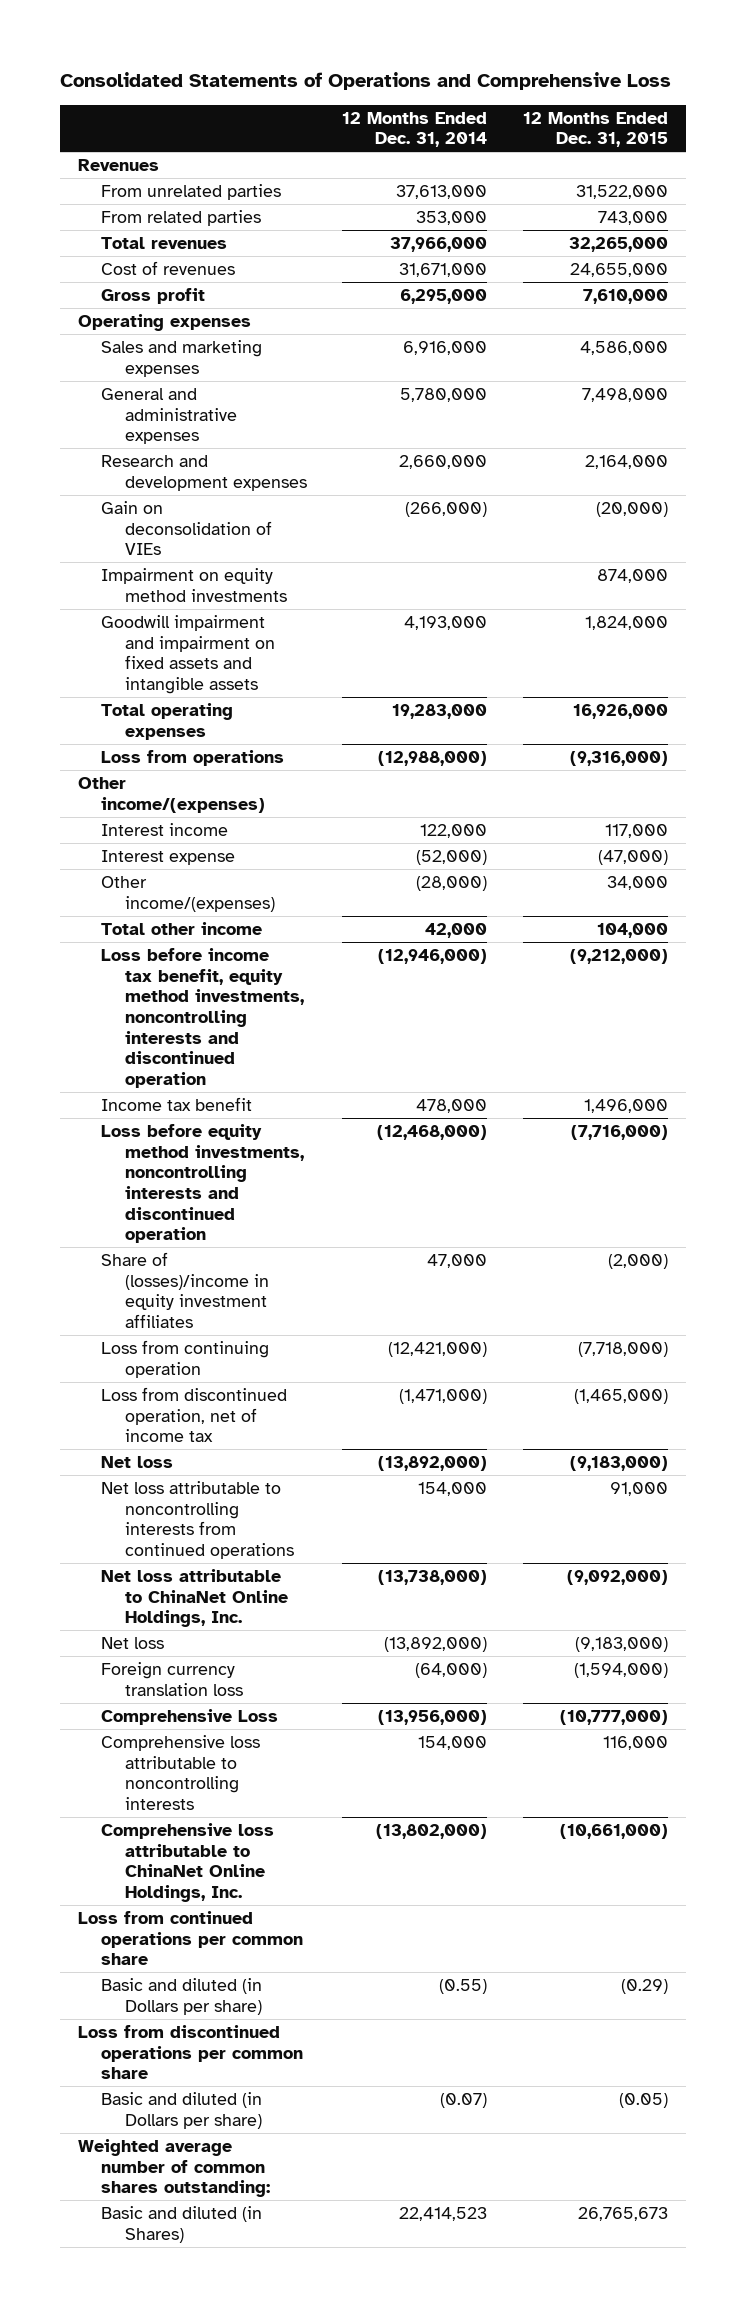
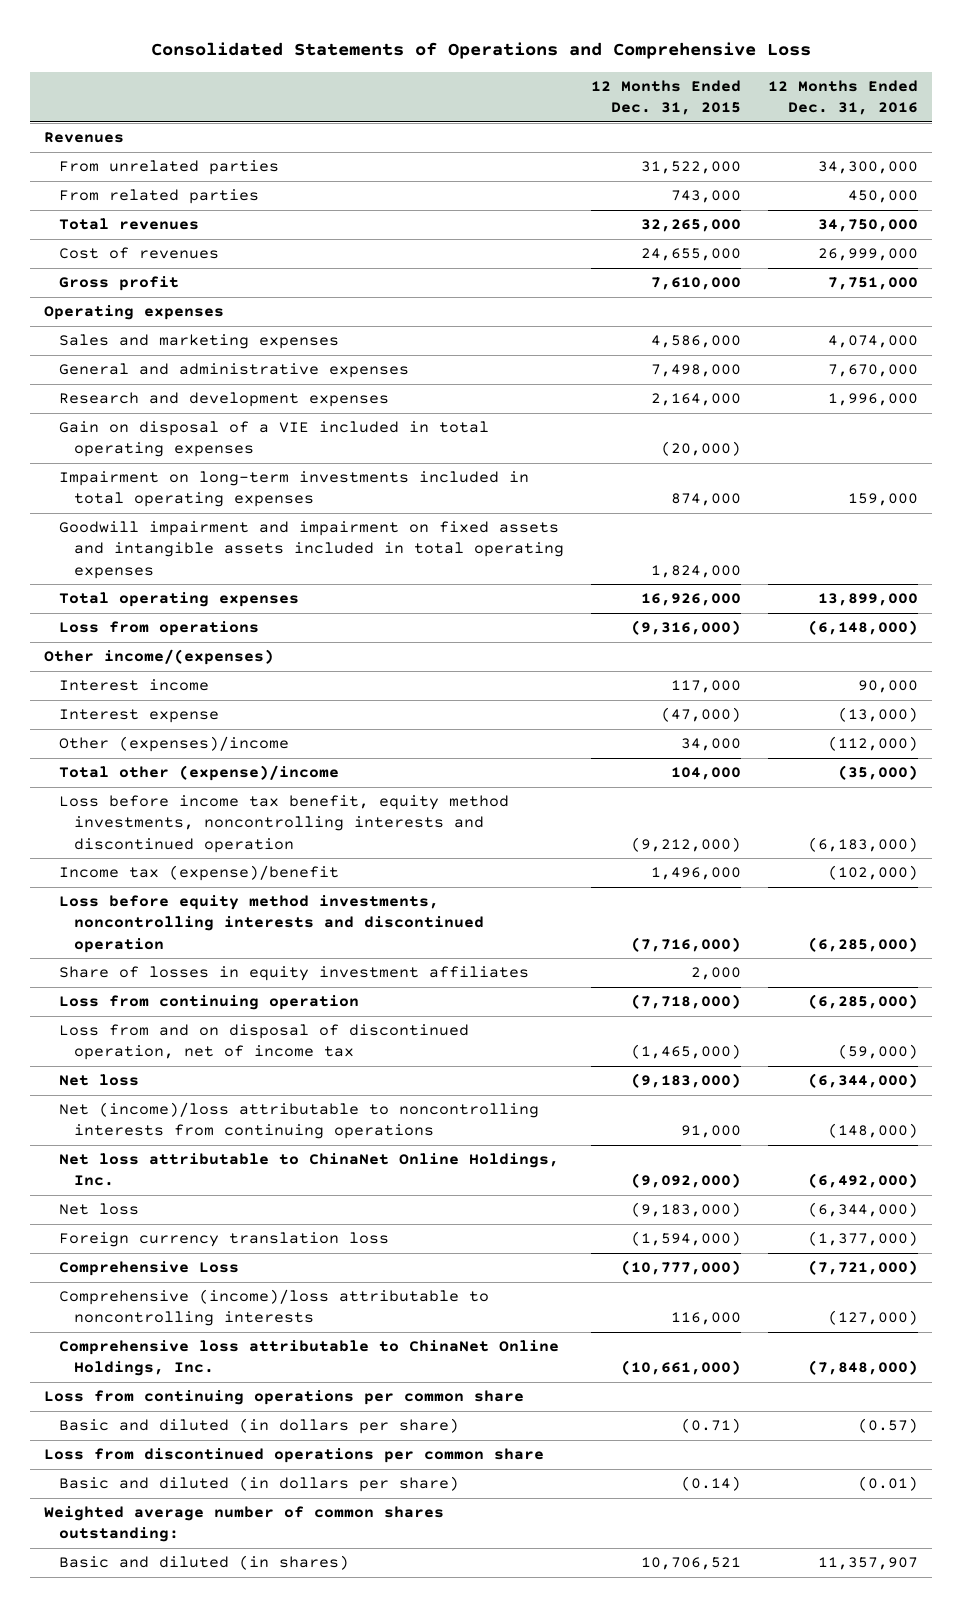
[342,111,488,148] 12 Months Ended Dec. 31, 2014 -> none
none -> [768,80,919,116] 12 Months Ended Dec. 31, 2016
[101,500,272,556] Gain on deconsolidation of VIEs -> [58,421,489,458] Gain on disposal of a VIE included in total operating expenses
[101,567,287,602] Impairment on equity method investments -> [58,471,529,508] Impairment on long-term investments included in total operating expenses
[101,614,275,694] Goodwill impairment and impairment on fixed assets and intangible assets -> [58,521,565,579] Goodwill impairment and impairment on fixed assets and intangible assets included in total operating expenses
[101,875,275,912] Other income/(expenses) -> [58,736,289,753] Other (expenses)/income
[101,921,263,935] Total other income -> [58,765,339,782] Total other (expense)/income
[101,1096,253,1111] Income tax benefit -> [58,865,339,882] Income tax (expense)/benefit
[101,1251,269,1328] Share of (losses)/income in equity investment affiliates -> [58,966,529,982] Share of losses in equity investment affiliates
[607,1253,668,1269] (2,000) -> [691,967,742,981] 2,000
[101,1386,288,1443] Loss from discontinued operation, net of income tax -> [58,1024,469,1061] Loss from and on disposal of discontinued operation, net of income tax
[101,1480,294,1559] Net loss attributable to noncontrolling interests from continued operations -> [58,1102,539,1140] Net (income)/loss attributable to noncontrolling interests from continuing operations
[101,1734,261,1810] Comprehensive loss attributable to noncontrolling interests -> [58,1289,489,1327] Comprehensive (income)/loss attributable to noncontrolling interests
[77,1910,304,1966] Loss from continued operations per common share -> [43,1390,524,1406] Loss from continuing operations per common share
[101,1977,263,2015] Basic and diluted (in Dollars per share) -> [58,1418,459,1435] Basic and diluted (in dollars per share)
[620,1978,668,1994] (0.29) -> [681,1418,742,1434] (0.71)
[101,2091,263,2129] Basic and diluted (in Dollars per share) -> [58,1476,459,1493] Basic and diluted (in dollars per share)
[618,2092,668,2108] (0.05) -> [681,1476,742,1492] (0.14)
[101,2205,263,2243] Basic and diluted (in Shares) -> [58,1555,349,1571] Basic and diluted (in shares)
[577,2206,668,2221] 26,765,673 -> [641,1557,742,1571] 10,706,521

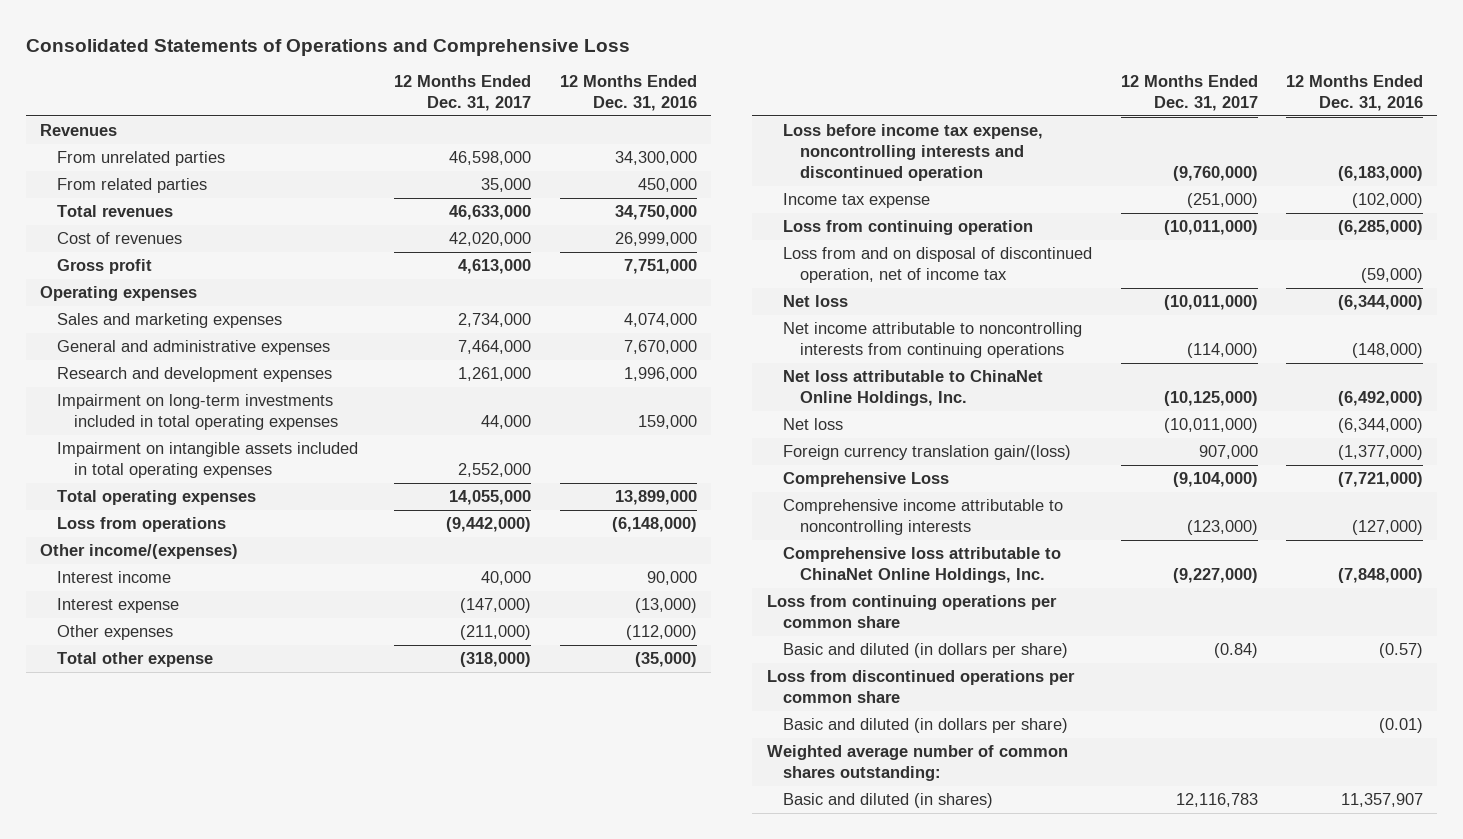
[591,80,742,116] 12 Months Ended Dec. 31, 2015 -> none
none -> [394,75,532,112] 12 Months Ended Dec. 31, 2017
[58,421,489,458] Gain on disposal of a VIE included in total operating expenses -> none
[58,521,565,579] Goodwill impairment and impairment on fixed assets and intangible assets included in total operating expenses -> [56,441,358,479] Impairment on intangible assets included in total operating expenses
[58,895,485,953] Loss before equity method investments, noncontrolling interests and discontinued operation -> none
[58,966,529,982] Share of losses in equity investment affiliates -> none
[58,736,289,753] Other (expenses)/income -> [56,624,173,640] Other expenses
[58,765,339,782] Total other (expense)/income -> [56,651,213,667] Total other expense
[58,795,509,853] Loss before income tax benefit, equity method investments, noncontrolling interests and discontinued operation -> [783,123,1044,182] Loss before income tax expense, noncontrolling interests and discontinued operation
[58,865,339,882] Income tax (expense)/benefit -> [783,192,931,208] Income tax expense
[58,1102,539,1140] Net (income)/loss attributable to noncontrolling interests from continuing operations -> [783,321,1083,359] Net income attributable to noncontrolling interests from continuing operations
[58,1232,389,1248] Foreign currency translation loss -> [783,444,1072,460] Foreign currency translation gain/(loss)
[58,1289,489,1327] Comprehensive (income)/loss attributable to noncontrolling interests -> [783,498,1064,536] Comprehensive income attributable to noncontrolling interests

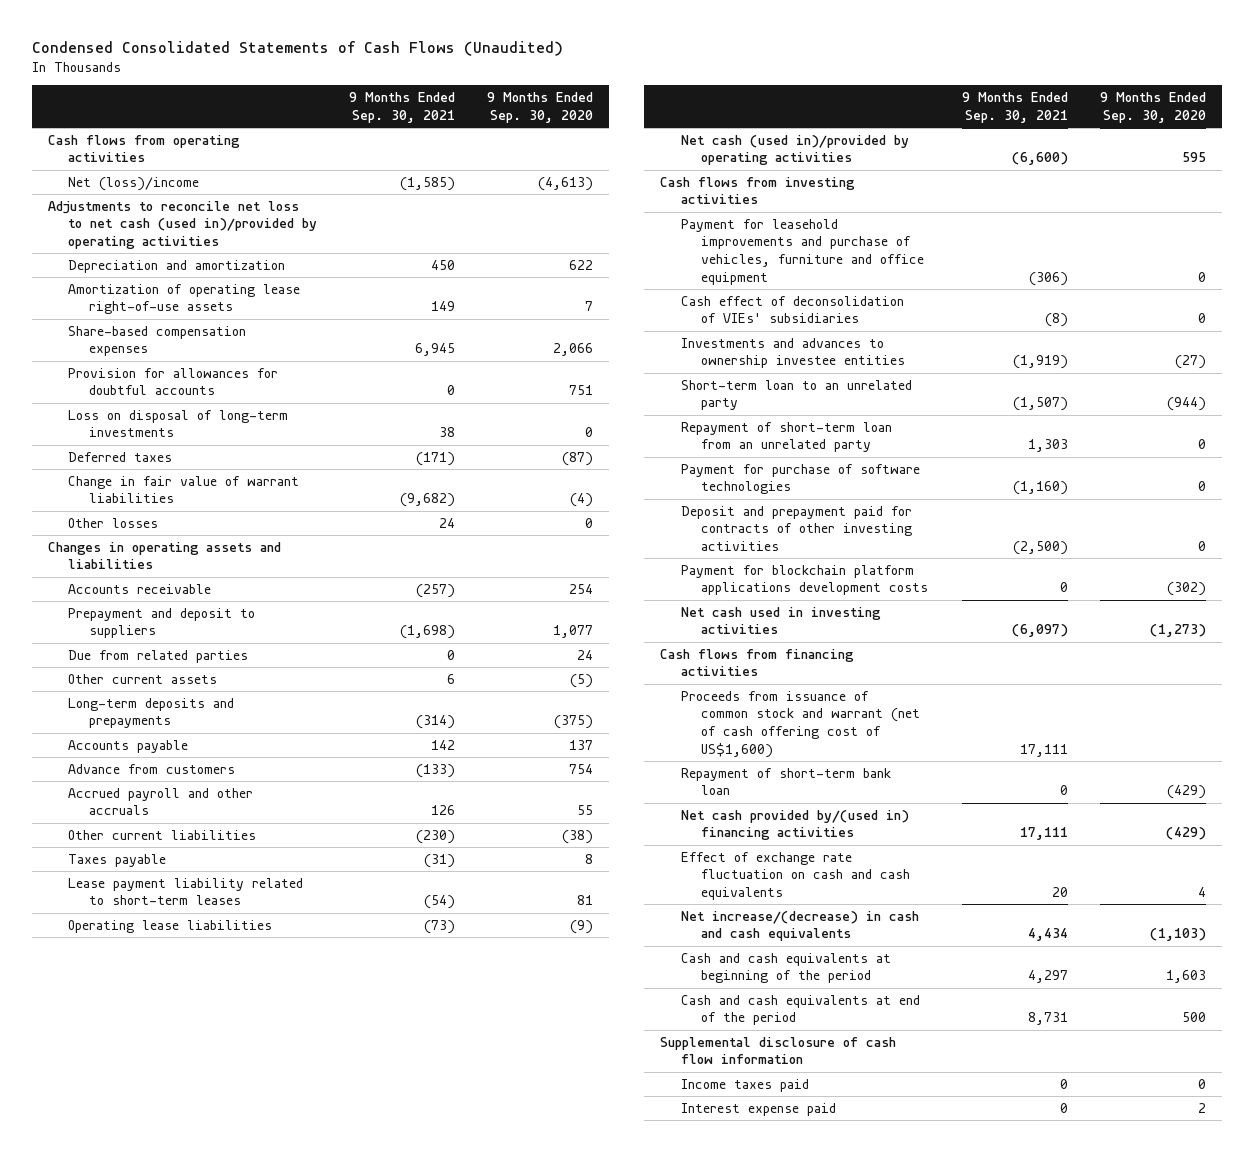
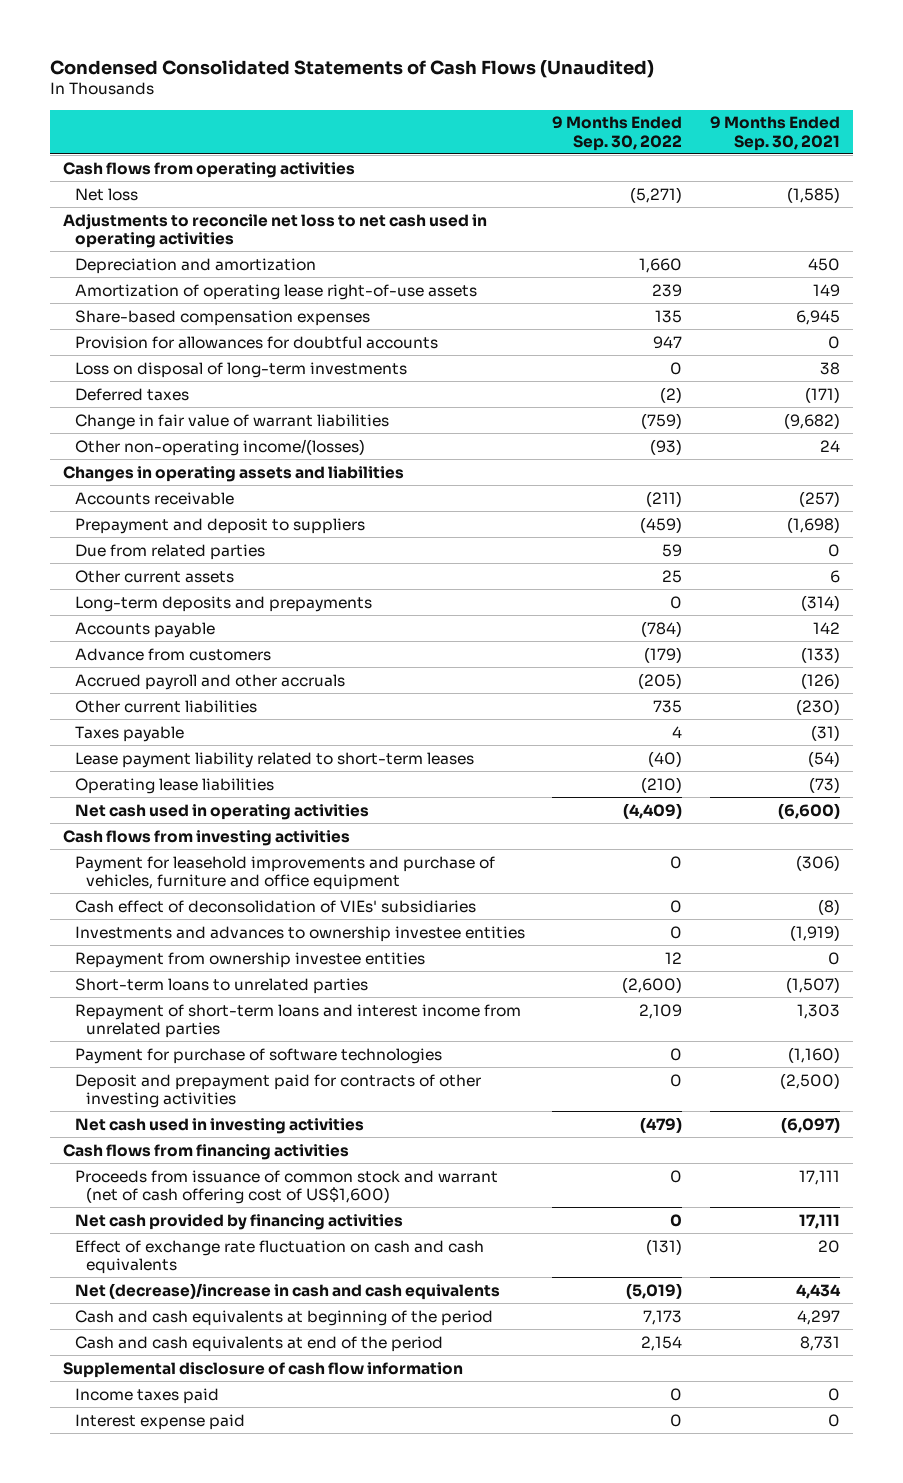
[487,92,594,123] 9 Months Ended Sep. 30, 2020 -> none
none -> [552,116,683,151] 9 Months Ended Sep. 30, 2022
[68,176,200,191] Net (loss)/income -> [74,187,138,201] Net loss
[47,200,318,249] Adjustments to reconcile net loss to net cash (used in)/provided by operating activities -> [63,213,488,248] Adjustments to reconcile net loss to net cash used in operating activities
[68,517,159,528] Other losses -> none
none -> [74,438,365,456] Other non-operating income/(losses)
[431,805,456,816] 126 -> [800,672,840,689] (126)
[680,134,909,166] Net cash (used in)/provided by operating activities -> [74,803,369,820] Net cash used in operating activities
none -> [74,951,425,968] Repayment from ownership investee entities
[680,379,912,411] Short-term loan to an unrelated party -> [74,977,368,994] Short-term loans to unrelated parties
[680,421,892,453] Repayment of short-term loan from an unrelated party -> [74,1003,521,1038] Repayment of short-term loans and interest income from unrelated parties
[680,564,929,596] Payment for blockchain platform applications development costs -> none
[680,767,891,796] Repayment of short-term bank loan -> none
[680,809,909,841] Net cash provided by/(used in) financing activities -> [74,1213,403,1230] Net cash provided by financing activities
[680,910,919,942] Net increase/(decrease) in cash and cash equivalents -> [74,1282,500,1300] Net (decrease)/increase in cash and cash equivalents

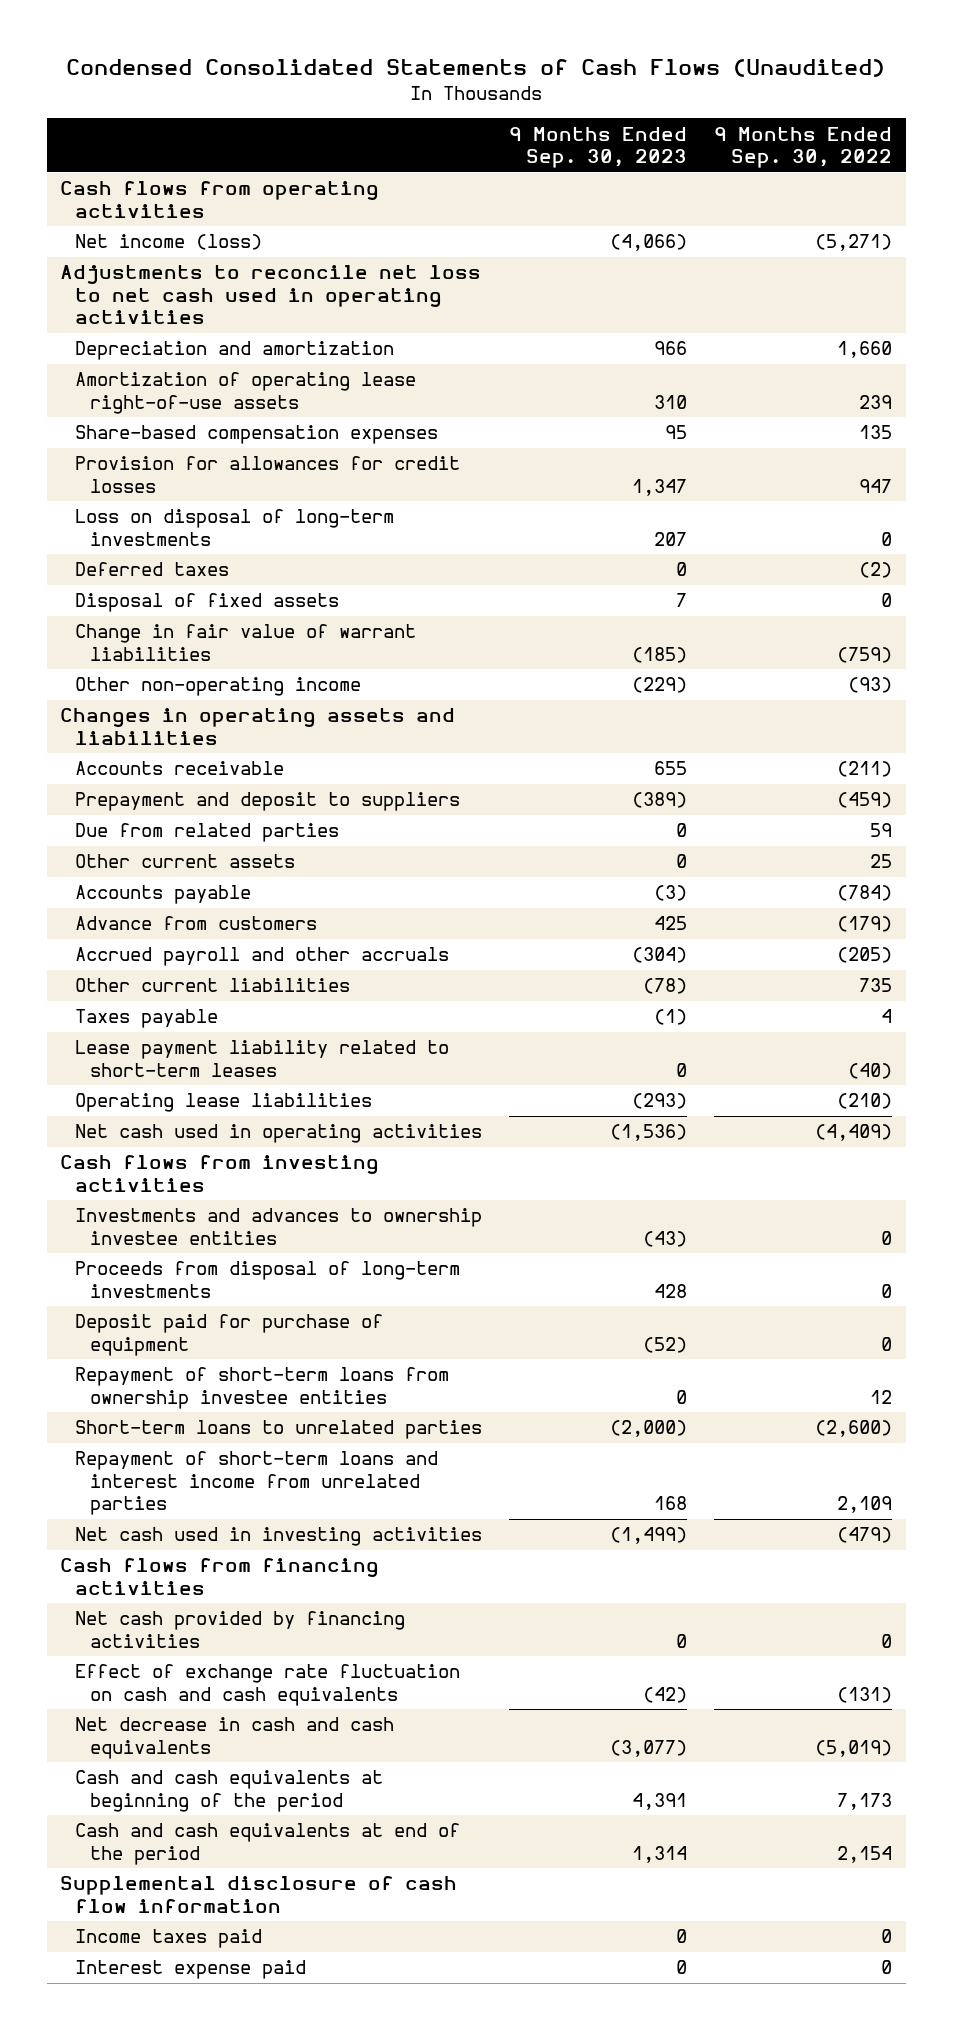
[709,116,840,151] 9 Months Ended Sep. 30, 2021 -> none
none -> [509,126,688,169] 9 Months Ended Sep. 30, 2023
[74,187,138,201] Net loss -> [75,234,263,251] Net income (loss)
[74,335,438,349] Provision for allowances for doubtful accounts -> [75,456,461,493] Provision for allowances for credit losses
none -> [75,593,340,613] Disposal of fixed assets
[74,438,365,456] Other non-operating income/(losses) -> [75,677,362,697] Other non-operating income
[74,595,372,612] Long-term deposits and prepayments -> none
[74,855,495,890] Payment for leasehold improvements and purchase of vehicles, furniture and office equipment -> none
[74,899,476,913] Cash effect of deconsolidation of VIEs' subsidiaries -> none
none -> [75,1261,461,1298] Proceeds from disposal of long-term investments
none -> [75,1314,384,1356] Deposit paid for purchase of equipment
[74,951,425,968] Repayment from ownership investee entities -> [75,1367,450,1409] Repayment of short-term loans from ownership investee entities
[74,1047,442,1064] Payment for purchase of software technologies -> none
[74,1073,481,1108] Deposit and prepayment paid for contracts of other investing activities -> none
[74,1169,498,1204] Proceeds from issuance of common stock and warrant (net of cash offering cost of US$1,600) -> none
[74,1282,500,1300] Net (decrease)/increase in cash and cash equivalents -> [75,1717,395,1759] Net decrease in cash and cash equivalents

